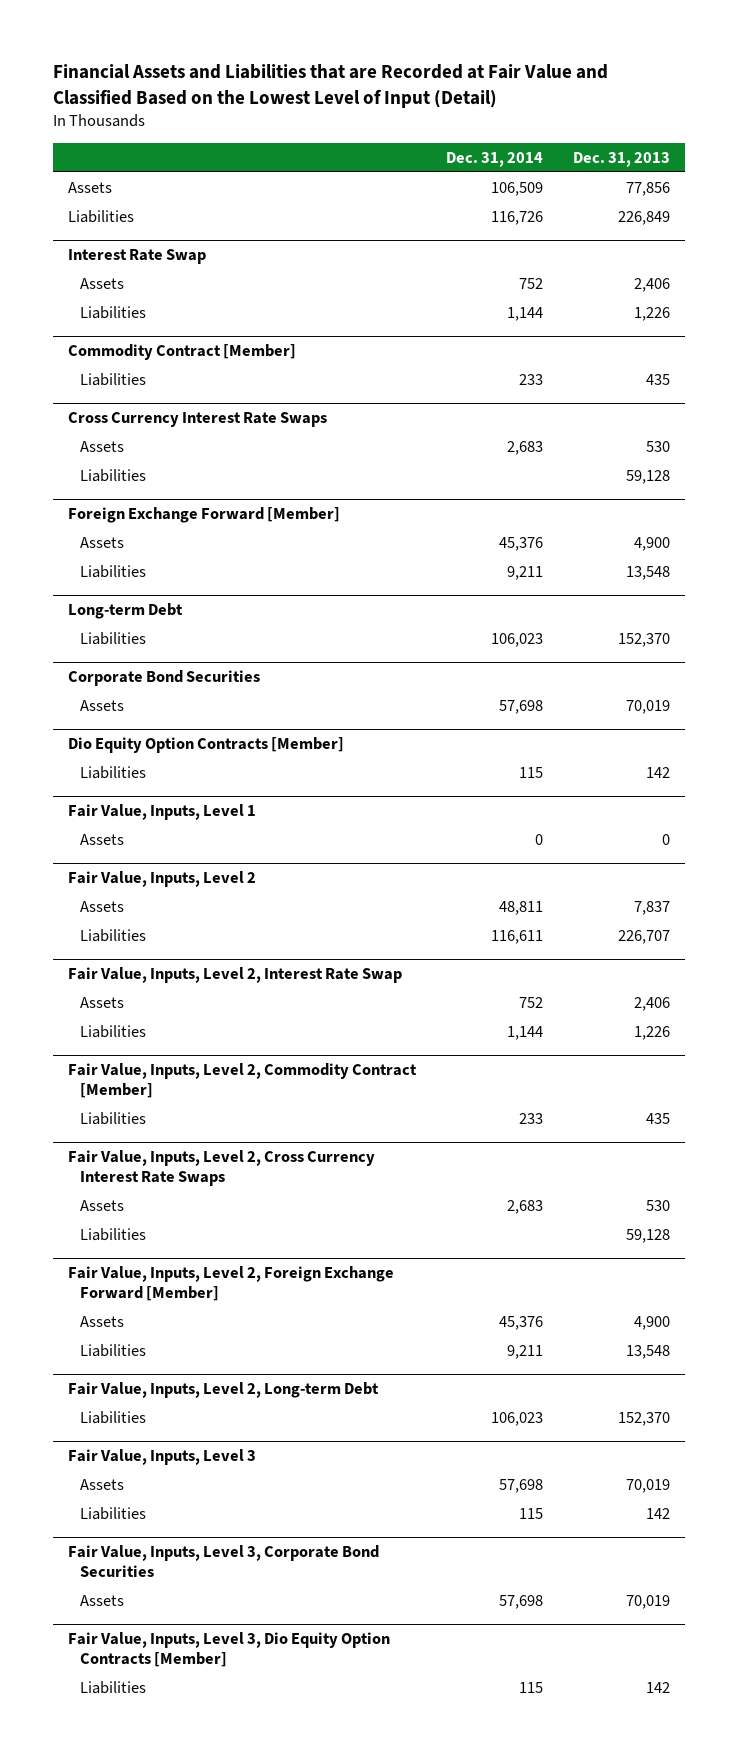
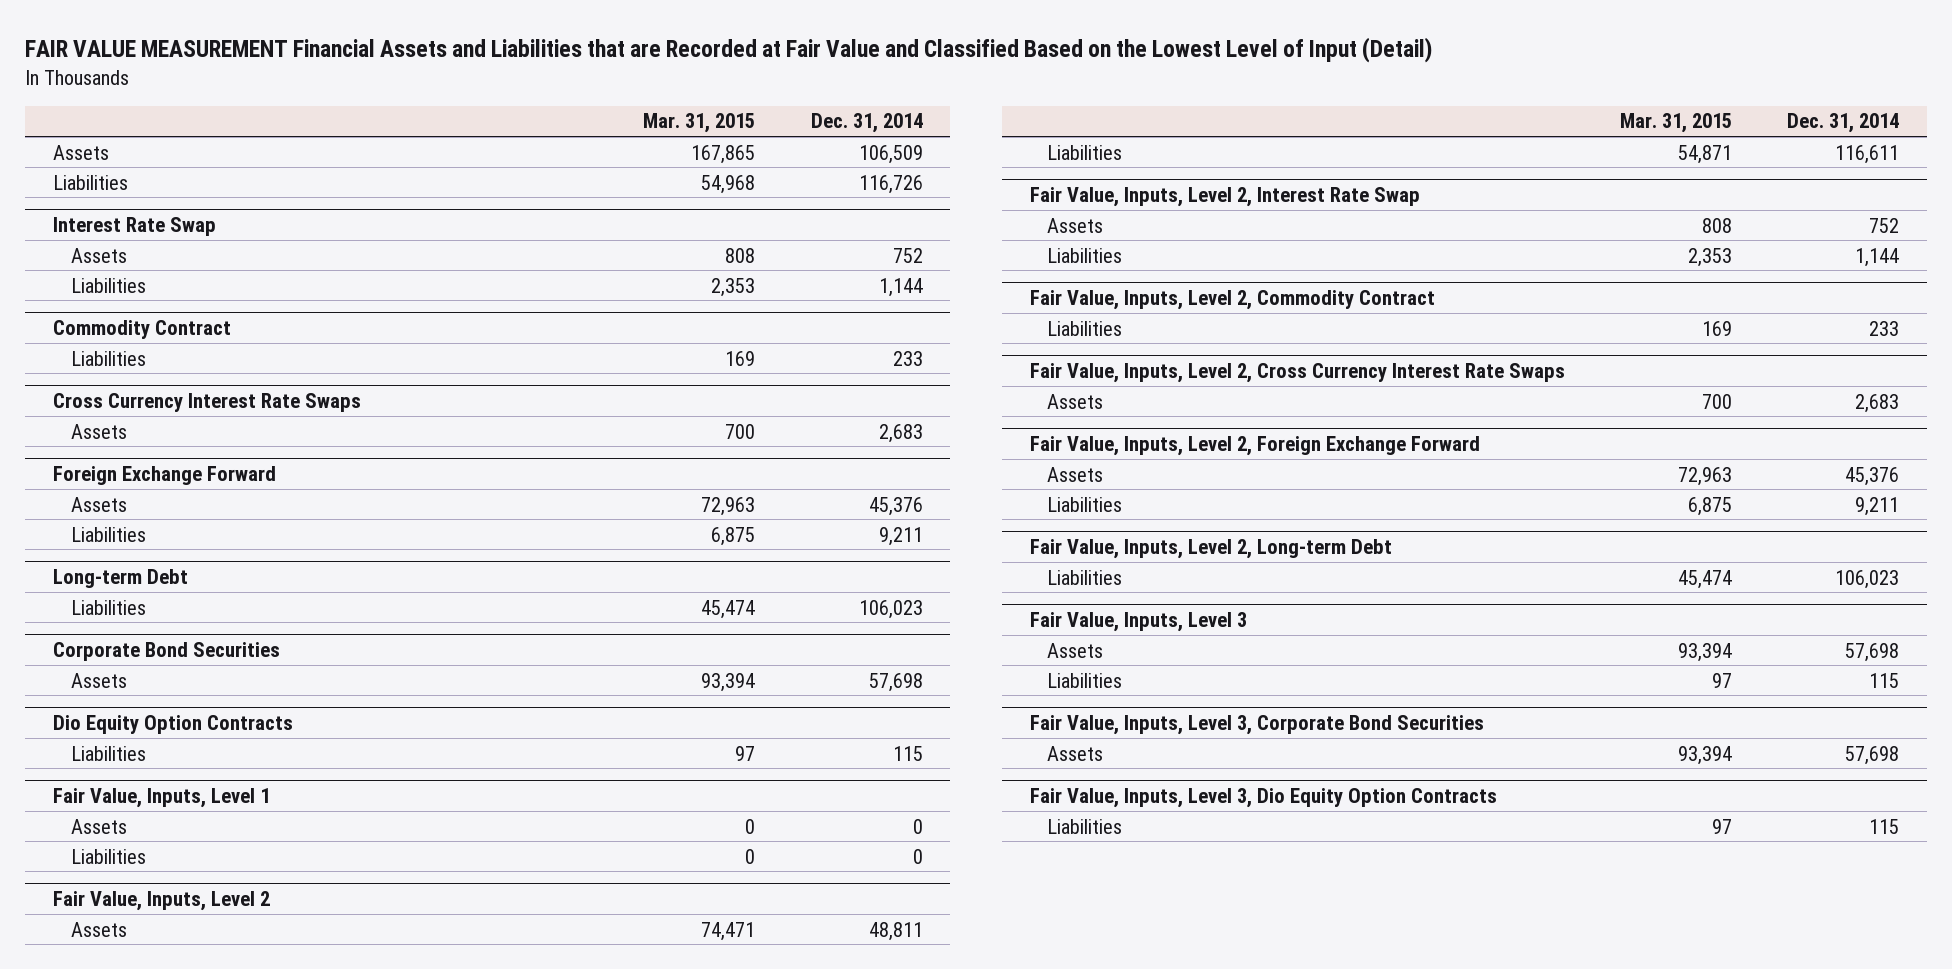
[52,64,608,109] Financial Assets and Liabilities that are Recorded at Fair Value and Classified Based on the Lowest Level of Input (Detail) -> [25,37,1433,64] FAIR VALUE MEASUREMENT Financial Assets and Liabilities that are Recorded at Fair Value and Classified Based on the Lowest Level of Input (Detail)
[573,151,671,167] Dec. 31, 2013 -> none
none -> [643,113,756,134] Mar. 31, 2015
[67,344,296,361] Commodity Contract [Member] -> [52,320,231,340] Commodity Contract
[80,468,147,482] Liabilities -> none
[67,507,340,524] Foreign Exchange Forward [Member] -> [52,466,276,486] Foreign Exchange Forward
[67,737,344,754] Dio Equity Option Contracts [Member] -> [52,715,293,735] Dio Equity Option Contracts
none -> [70,848,146,864] Liabilities
[67,1063,417,1098] Fair Value, Inputs, Level 2, Commodity Contract [Member] -> [1029,290,1435,311] Fair Value, Inputs, Level 2, Commodity Contract
[80,1227,147,1241] Liabilities -> none
[67,1266,394,1301] Fair Value, Inputs, Level 2, Foreign Exchange Forward [Member] -> [1029,436,1480,457] Fair Value, Inputs, Level 2, Foreign Exchange Forward
[67,1632,390,1667] Fair Value, Inputs, Level 3, Dio Equity Option Contracts [Member] -> [1029,788,1497,809] Fair Value, Inputs, Level 3, Dio Equity Option Contracts

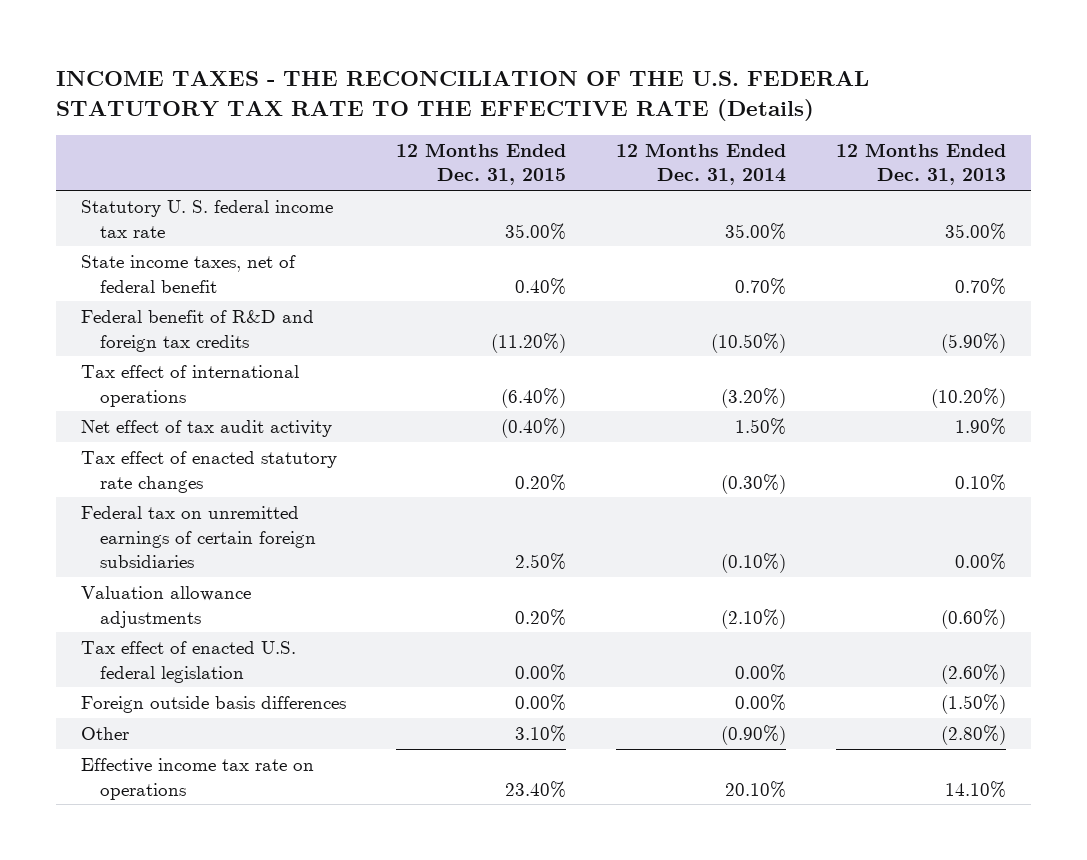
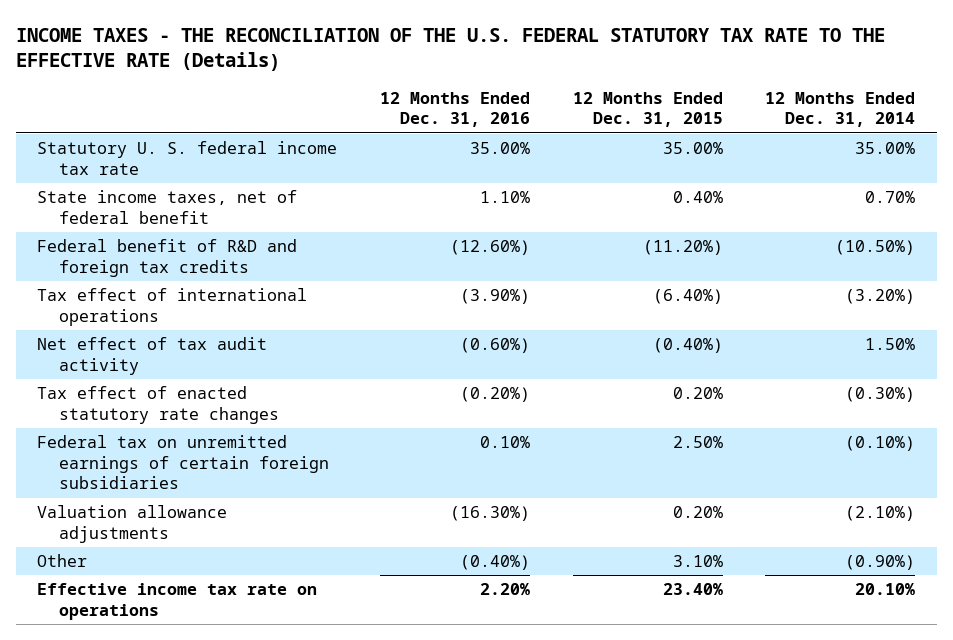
[836,142,1007,186] 12 Months Ended Dec. 31, 2013 -> none
none -> [380,91,531,128] 12 Months Ended Dec. 31, 2016
[81,640,297,683] Tax effect of enacted U.S. federal legislation -> none
[81,695,347,713] Foreign outside basis differences -> none

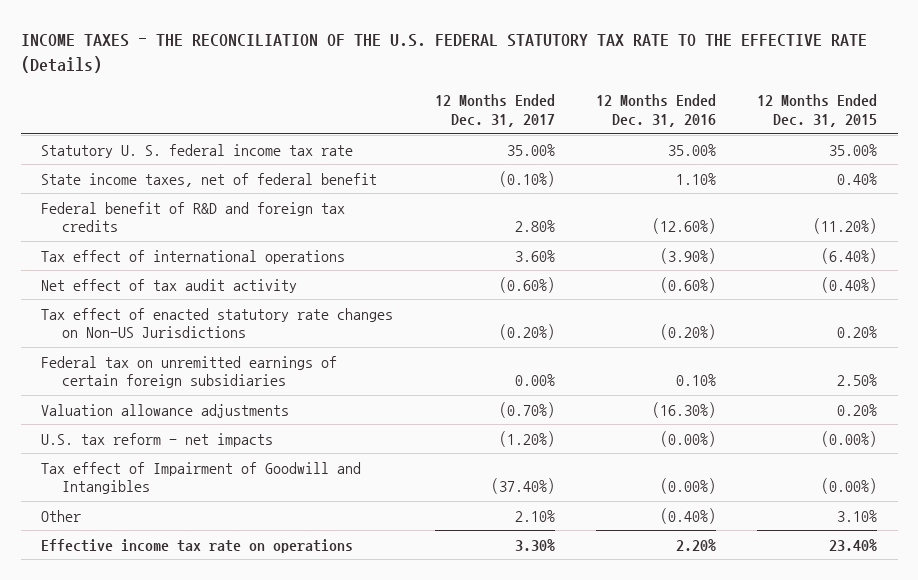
[765,91,916,128] 12 Months Ended Dec. 31, 2014 -> none
none -> [434,94,555,128] 12 Months Ended Dec. 31, 2017
[37,386,280,424] Tax effect of enacted statutory rate changes -> [41,307,394,339] Tax effect of enacted statutory rate changes on Non-US Jurisdictions
none -> [41,432,274,447] U.S. tax reform - net impacts
none -> [41,461,362,495] Tax effect of Impairment of Goodwill and Intangibles

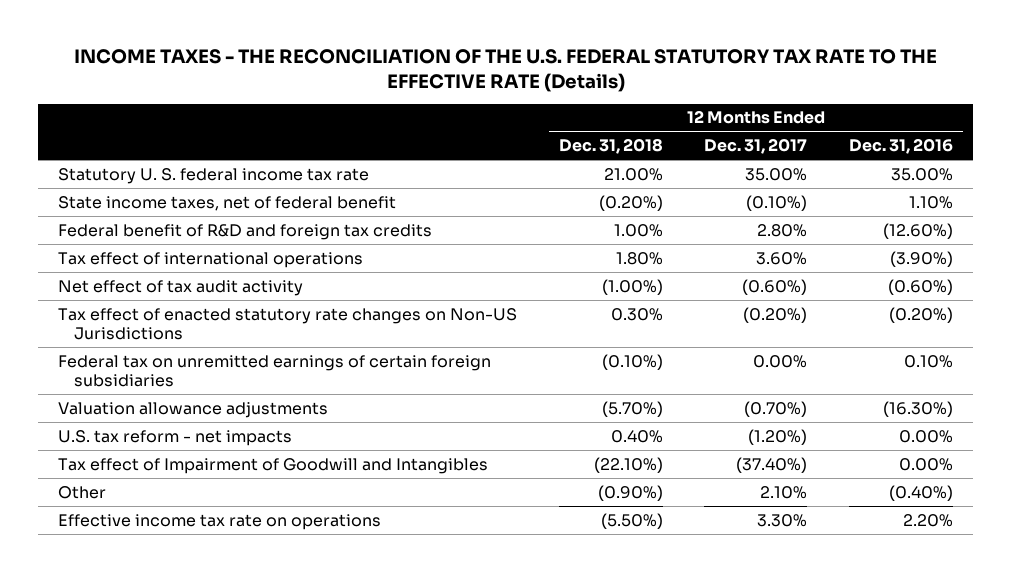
[756,94,877,128] 12 Months Ended Dec. 31, 2015 -> none
none -> [558,138,663,155] Dec. 31, 2018
[659,430,716,447] (0.00%) -> [898,429,953,443] 0.00%
[659,478,716,495] (0.00%) -> [898,457,953,471] 0.00%

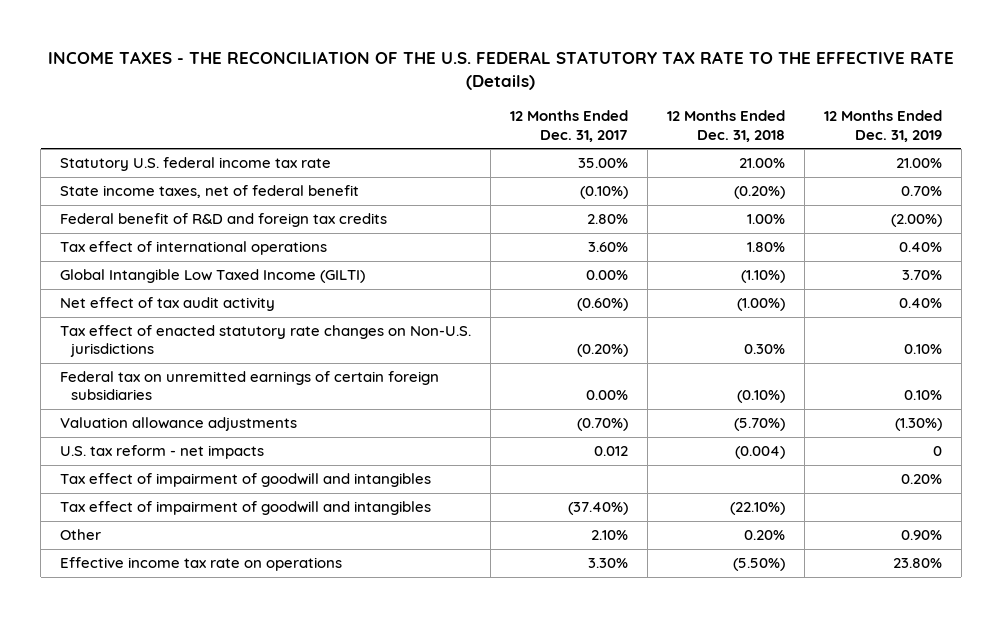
[848,138,953,155] Dec. 31, 2016 -> none
none -> [823,110,942,142] 12 Months Ended Dec. 31, 2019
[58,167,370,184] Statutory U. S. federal income tax rate -> [60,157,332,172] Statutory U.S. federal income tax rate
none -> [60,269,366,284] Global Intangible Low Taxed Income (GILTI)
[58,307,518,340] Tax effect of enacted statutory rate changes on Non-US Jurisdictions -> [60,325,472,358] Tax effect of enacted statutory rate changes on Non-U.S. jurisdictions
[610,429,663,443] 0.40% -> [734,446,785,460] (0.004)
[748,428,808,445] (1.20%) -> [594,446,629,457] 0.012
none -> [60,473,432,488] Tax effect of impairment of goodwill and intangibles
[58,457,489,474] Tax effect of Impairment of Goodwill and Intangibles -> [60,501,432,516] Tax effect of impairment of goodwill and intangibles
[597,484,663,501] (0.90%) -> [743,530,785,541] 0.20%

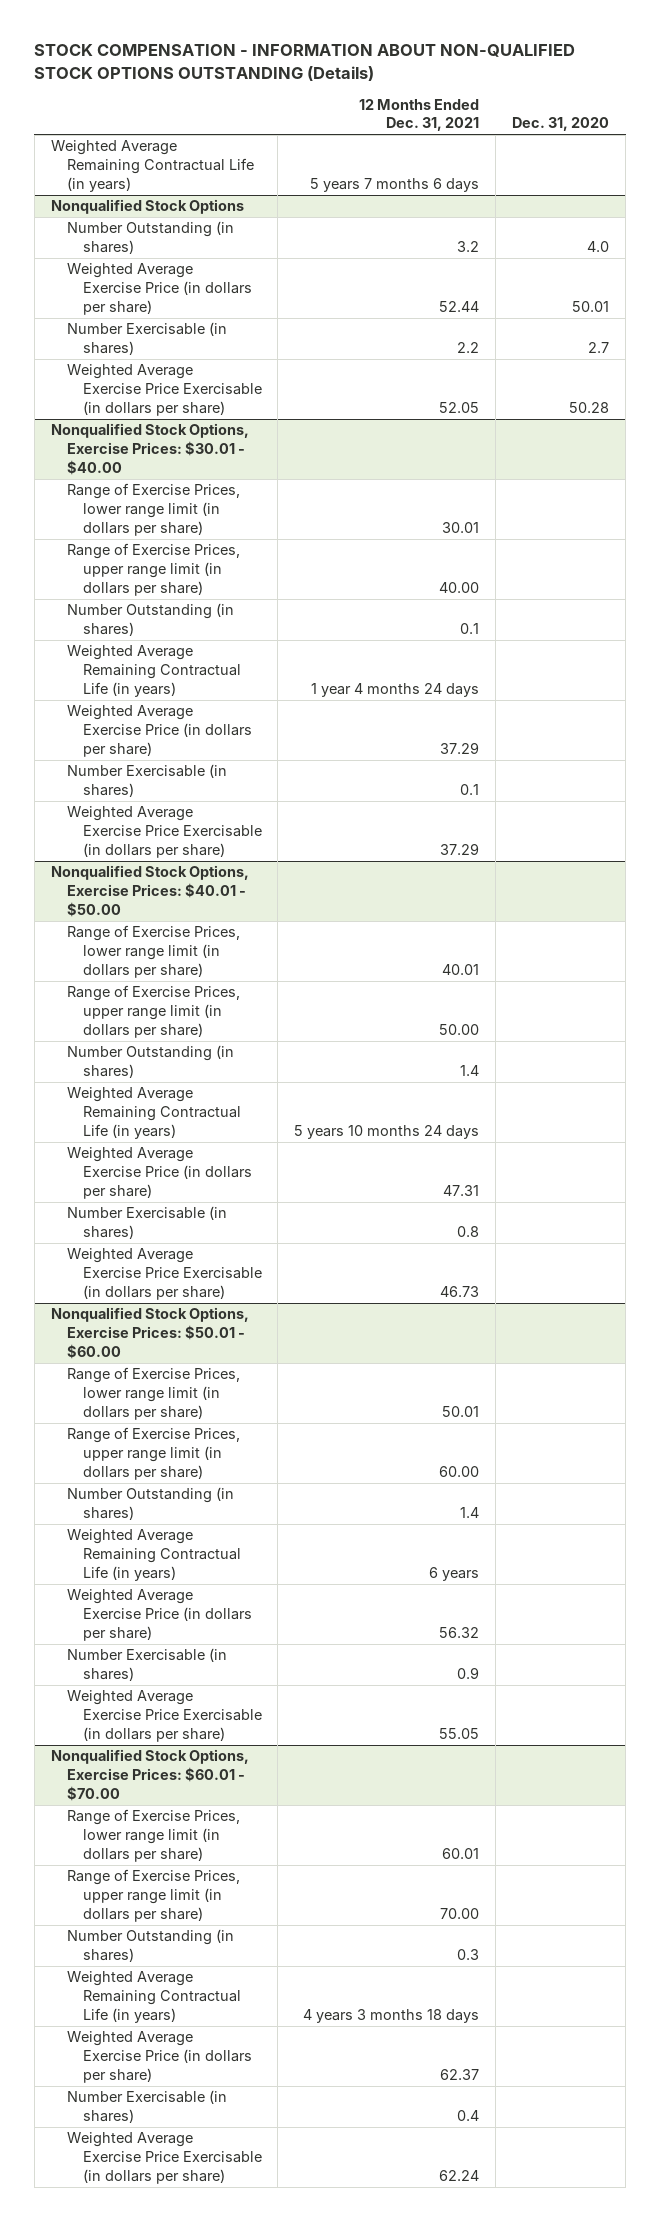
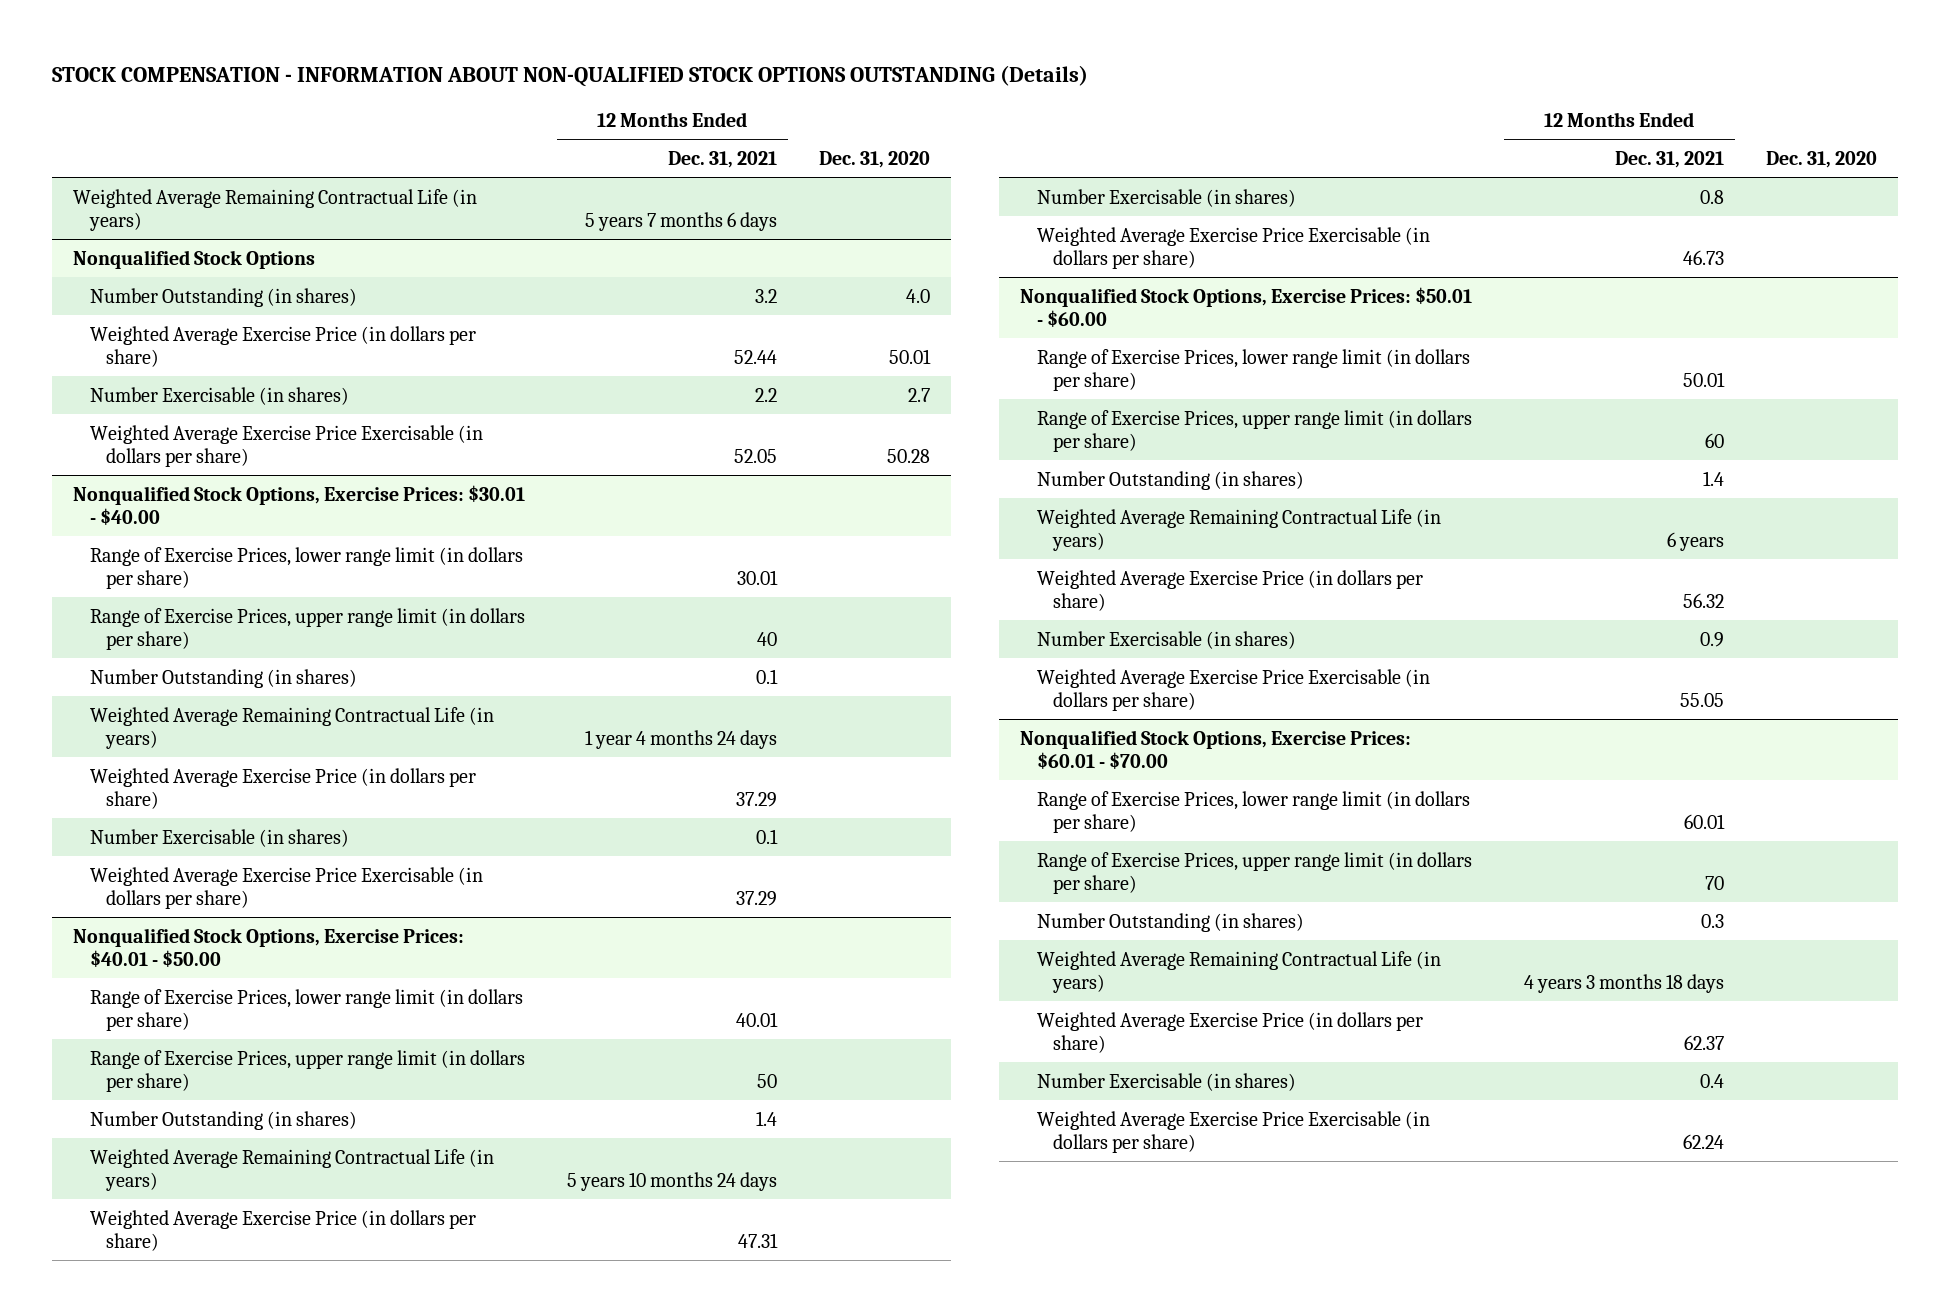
[439,581,480,593] 40.00 -> [757,631,778,646] 40
[439,1023,480,1035] 50.00 -> [757,1073,778,1088] 50
[439,1465,480,1477] 60.00 -> [1705,432,1725,448] 60
[440,1907,480,1919] 70.00 -> [1705,875,1725,890] 70

